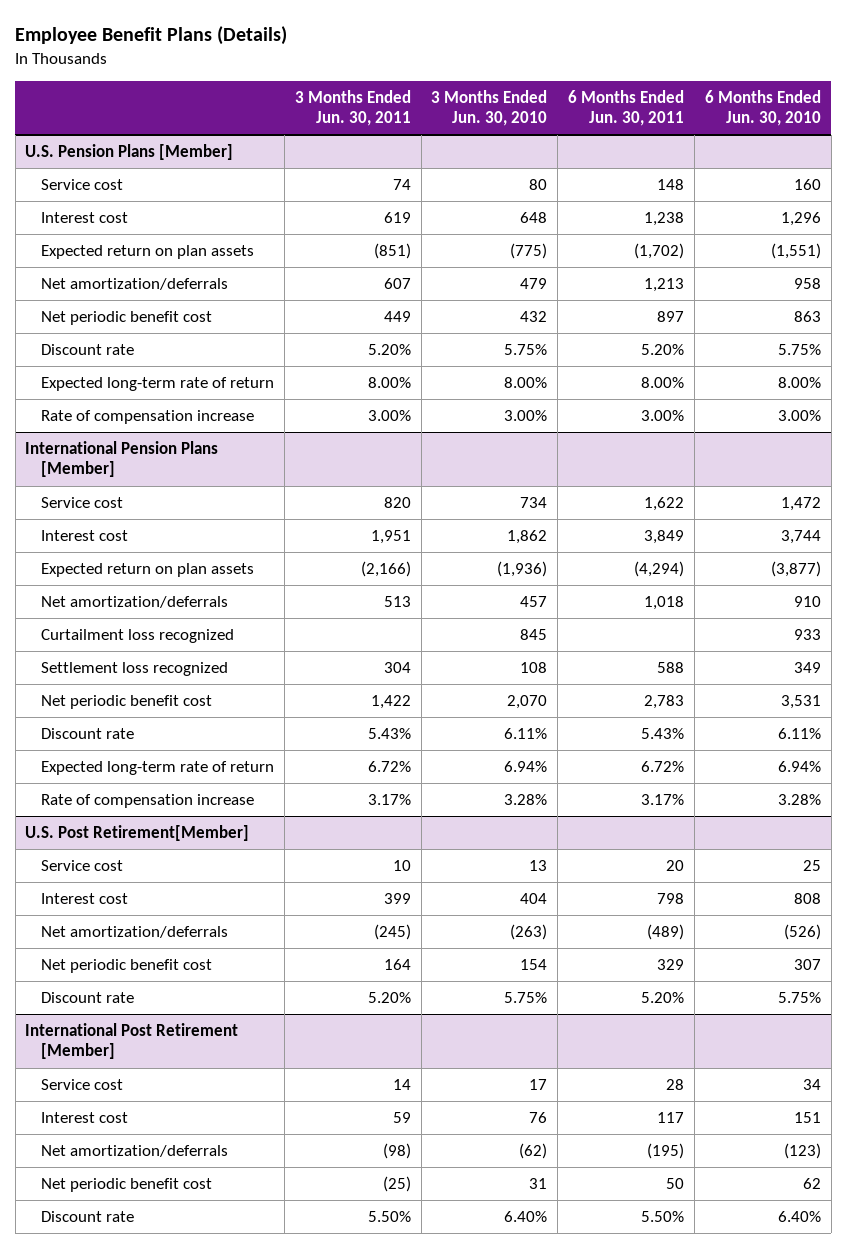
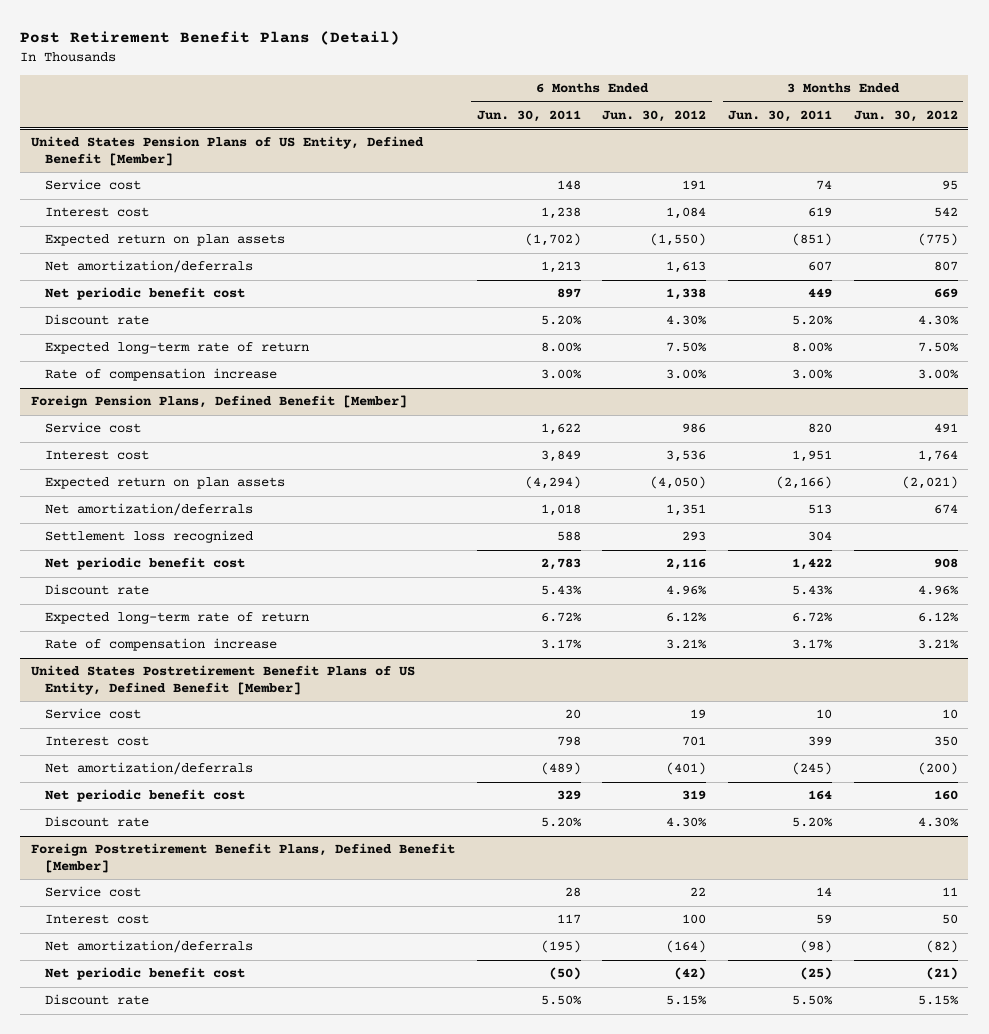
[15,26,288,46] Employee Benefit Plans (Details) -> [20,30,401,45] Post Retirement Benefit Plans (Detail)
[431,89,548,127] 3 Months Ended Jun. 30, 2010 -> none
[704,89,821,127] 6 Months Ended Jun. 30, 2010 -> none
none -> [602,109,707,122] Jun. 30, 2012
none -> [853,109,958,122] Jun. 30, 2012
[25,144,234,161] U.S. Pension Plans [Member] -> none
none -> [31,136,425,167] United States Pension Plans of US Entity, Defined Benefit [Member]
[25,441,219,478] International Pension Plans [Member] -> none
none -> [31,395,408,409] Foreign Pension Plans, Defined Benefit [Member]
[41,629,235,644] Curtailment loss recognized -> none
[25,825,250,842] U.S. Post Retirement[Member] -> none
none -> [31,665,416,696] United States Postretirement Benefit Plans of US Entity, Defined Benefit [Member]
[25,1023,239,1060] International Post Retirement [Member] -> none
none -> [31,843,456,874] Foreign Postretirement Benefit Plans, Defined Benefit [Member]
[666,1178,685,1190] 50 -> [548,967,581,981] (50)

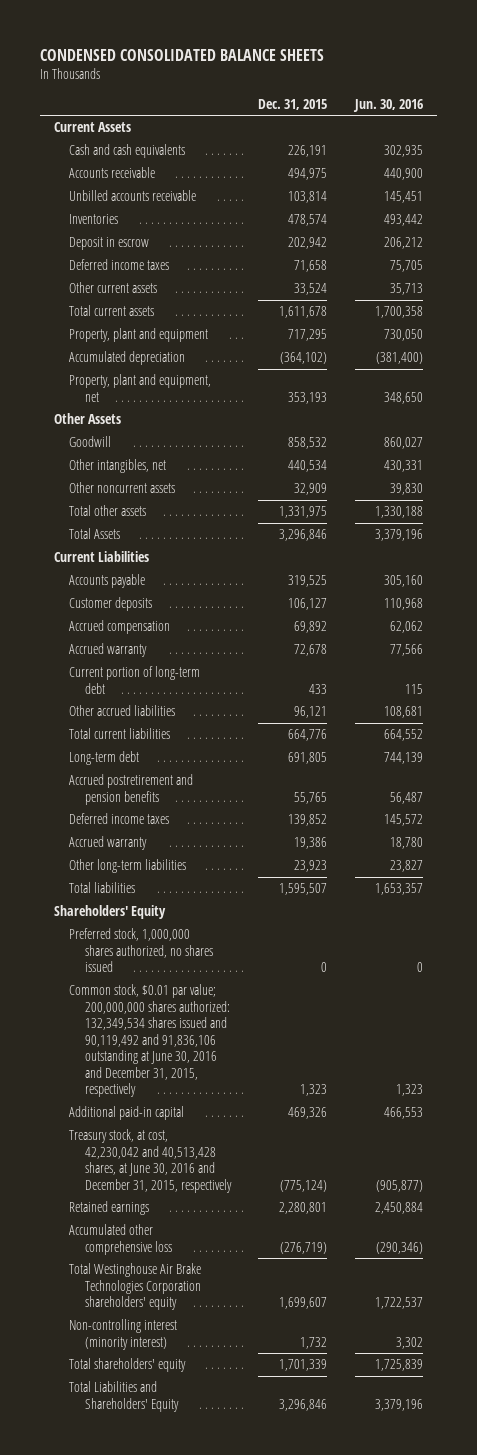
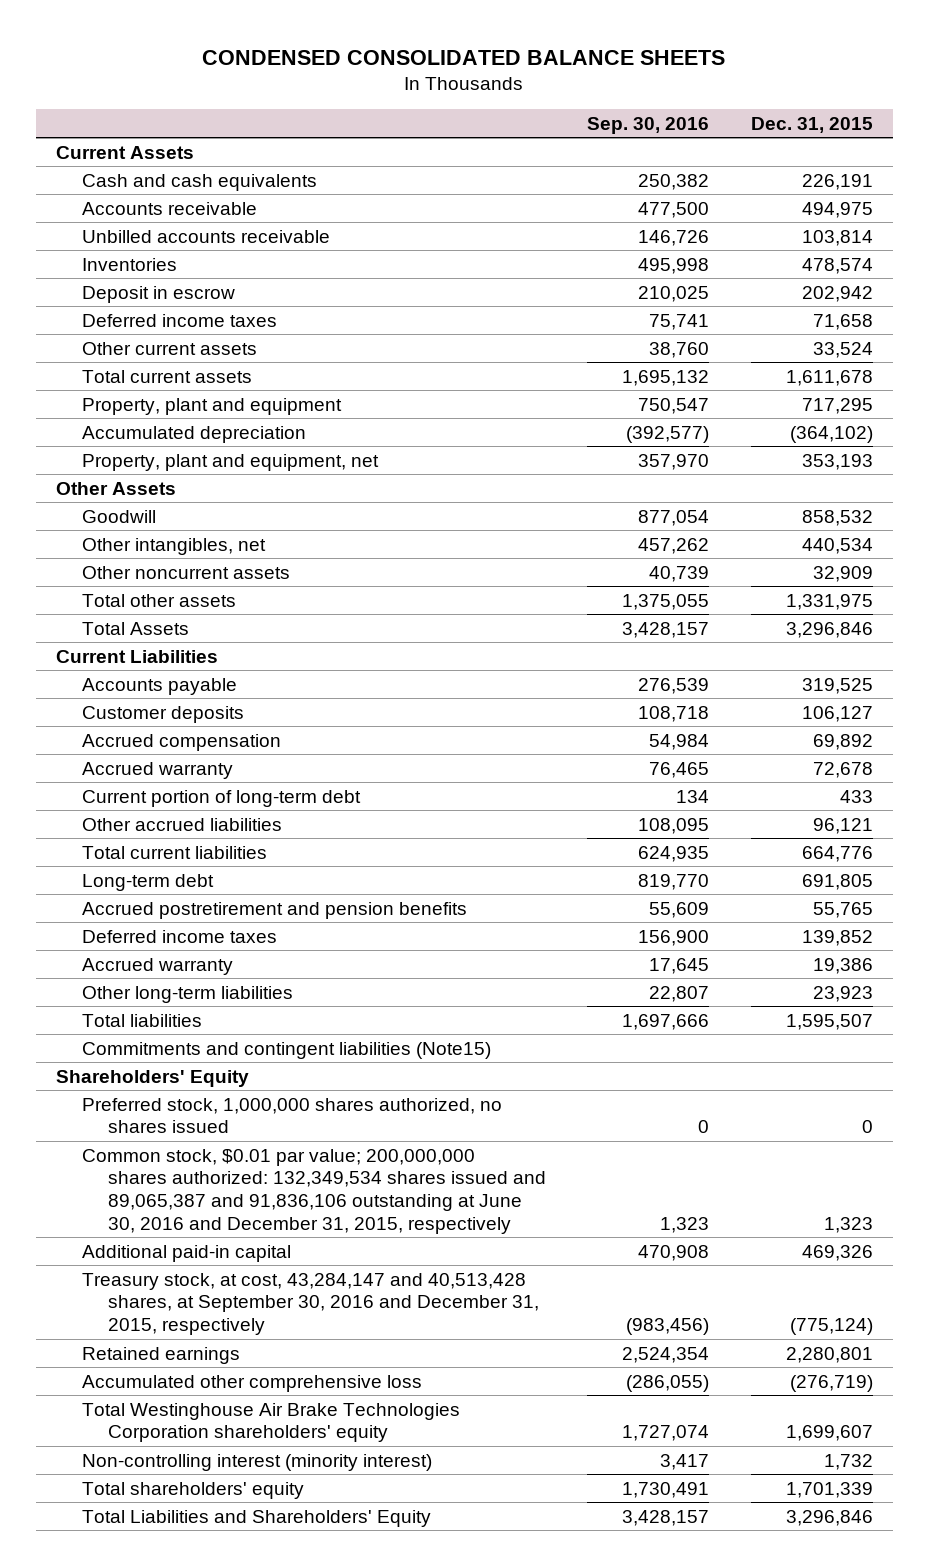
[353,98,424,112] Jun. 30, 2016 -> none
none -> [587,116,710,134] Sep. 30, 2016
none -> [82,1041,492,1059] Commitments and contingent liabilities (Note15)
[69,984,230,1098] Common stock, $0.01 par value; 200,000,000 shares authorized: 132,349,534 shares issued and 90,119,492 and 91,836,106 outstanding at June 30, 2016 and December 31, 2015, respectively -> [82,1148,547,1234] Common stock, $0.01 par value; 200,000,000 shares authorized: 132,349,534 shares issued and 89,065,387 and 91,836,106 outstanding at June 30, 2016 and December 31, 2015, respectively
[69,1129,232,1193] Treasury stock, at cost, 42,230,042 and 40,513,428 shares, at June 30, 2016 and December 31, 2015, respectively -> [82,1272,540,1336] Treasury stock, at cost, 43,284,147 and 40,513,428 shares, at September 30, 2016 and December 31, 2015, respectively

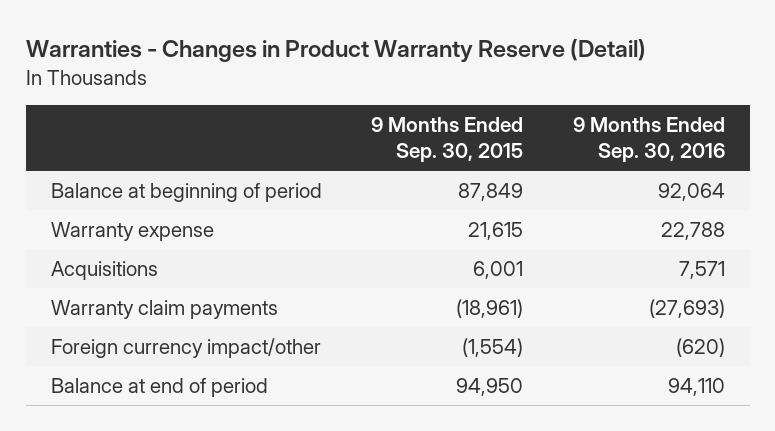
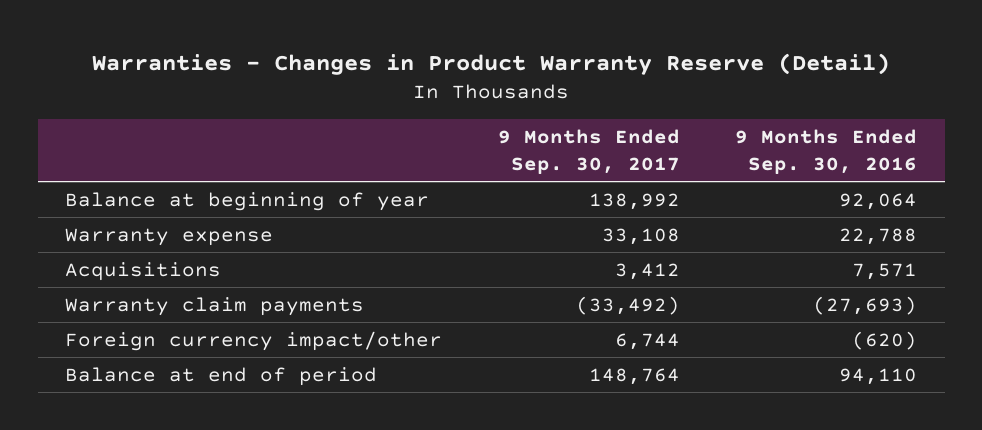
[371,117,524,163] 9 Months Ended Sep. 30, 2015 -> none
none -> [497,128,680,174] 9 Months Ended Sep. 30, 2017
[50,182,322,202] Balance at beginning of period -> [65,191,430,211] Balance at beginning of year

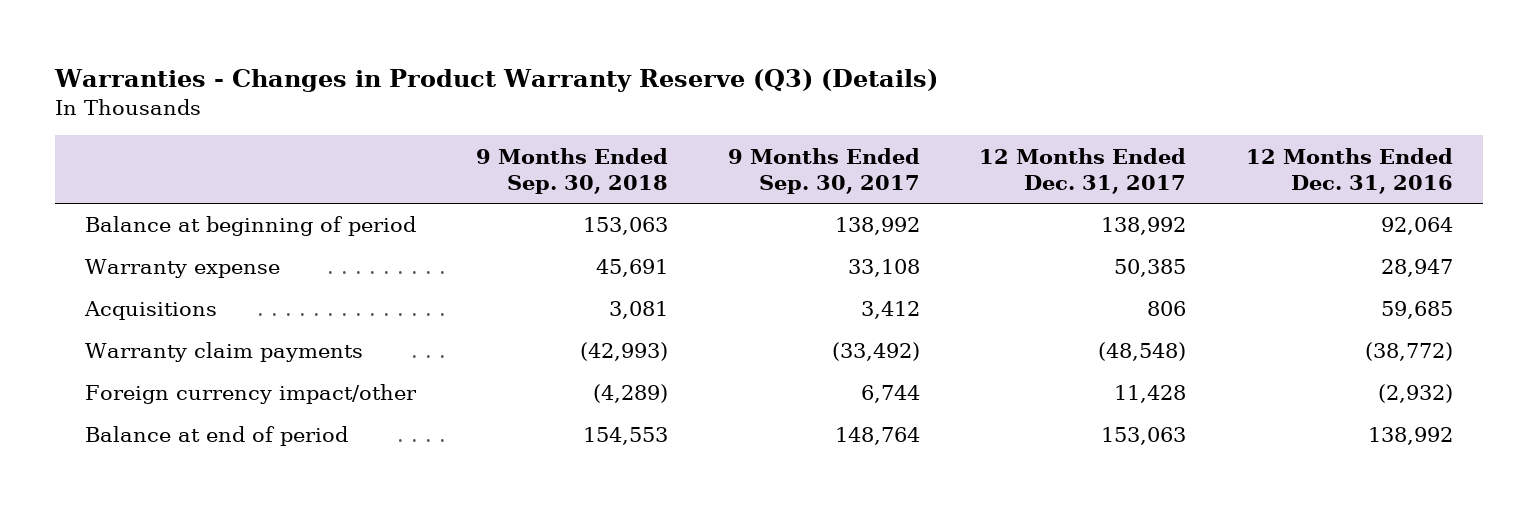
[92,53,891,76] Warranties - Changes in Product Warranty Reserve (Detail) -> [54,68,939,92] Warranties - Changes in Product Warranty Reserve (Q3) (Details)
[735,128,918,174] 9 Months Ended Sep. 30, 2016 -> none
none -> [475,147,668,194] 9 Months Ended Sep. 30, 2018
none -> [979,147,1187,194] 12 Months Ended Dec. 31, 2017
none -> [1246,147,1454,194] 12 Months Ended Dec. 31, 2016
[65,191,430,211] Balance at beginning of year -> [84,216,416,237] Balance at beginning of period

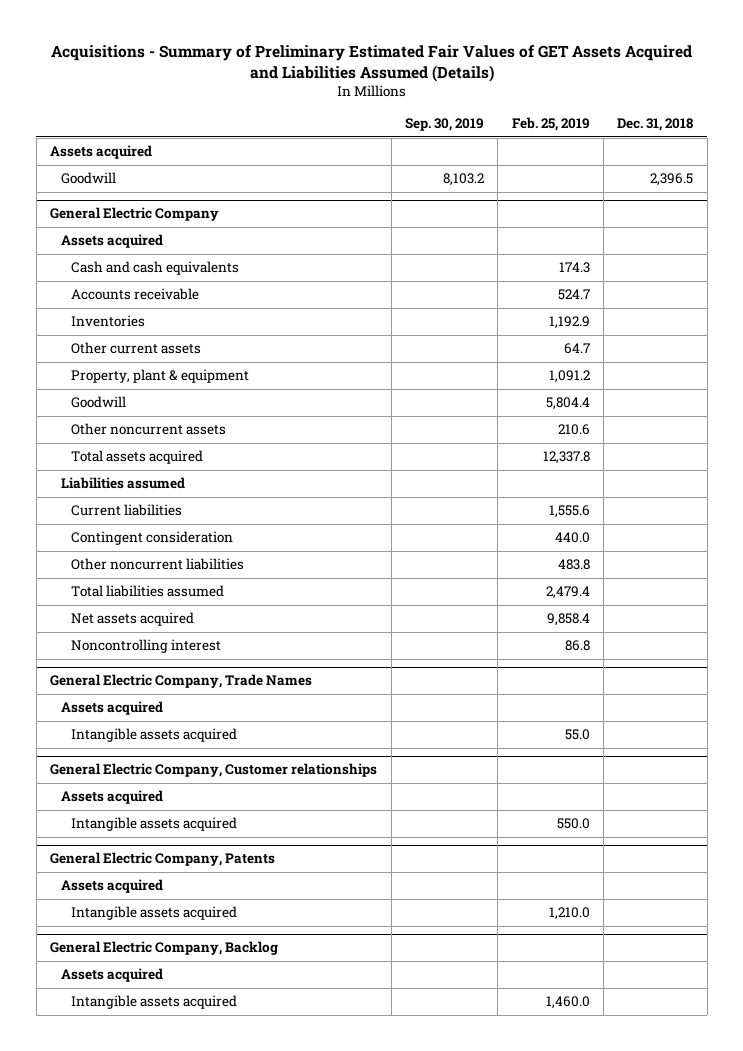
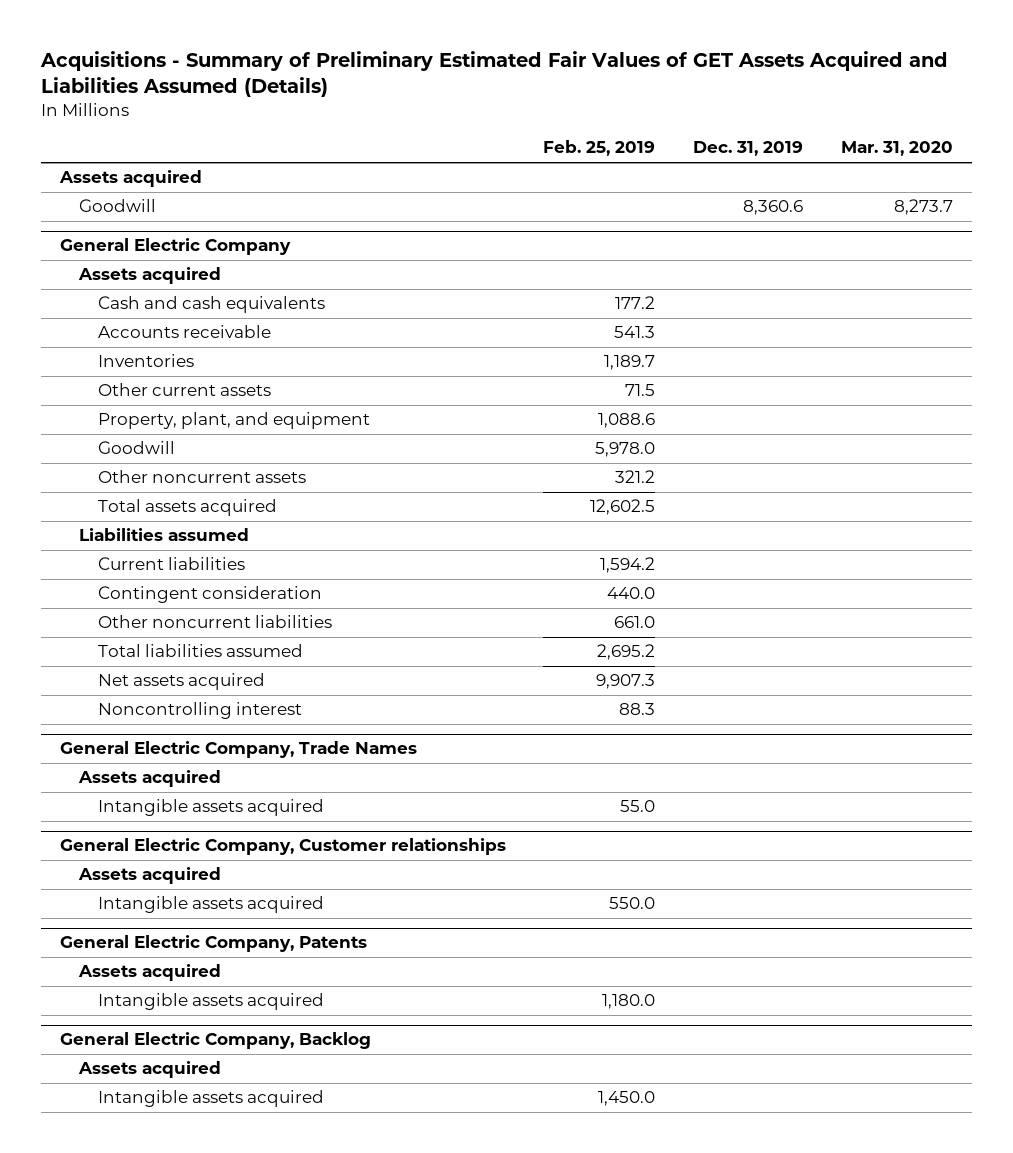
[404,118,484,132] Sep. 30, 2019 -> none
[617,118,694,132] Dec. 31, 2018 -> none
none -> [693,141,804,157] Dec. 31, 2019
none -> [841,141,954,157] Mar. 31, 2020
[558,262,590,274] 174.3 -> [615,296,656,310] 177.2
[557,289,590,301] 524.7 -> [614,326,656,339] 541.3
[548,316,590,330] 1,192.9 -> [604,355,656,371] 1,189.7
[563,343,590,355] 64.7 -> [625,384,656,397] 71.5
[71,369,250,384] Property, plant & equipment -> [98,412,371,430] Property, plant, and equipment
[548,370,590,384] 1,091.2 -> [598,413,656,429] 1,088.6
[545,397,590,411] 5,804.4 -> [595,442,656,458] 5,978.0
[557,424,590,436] 210.6 -> [615,470,656,484] 321.2
[542,451,590,465] 12,337.8 -> [590,499,656,516] 12,602.5
[548,505,590,519] 1,555.6 -> [600,557,656,574] 1,594.2
[557,559,590,571] 483.8 -> [614,616,656,629] 661.0
[545,586,590,600] 2,479.4 -> [597,644,656,661] 2,695.2
[546,613,590,627] 9,858.4 -> [596,674,656,690] 9,907.3
[564,640,590,652] 86.8 -> [619,703,656,716] 88.3
[548,907,590,921] 1,210.0 -> [602,994,656,1010] 1,180.0
[545,996,590,1010] 1,460.0 -> [598,1091,656,1107] 1,450.0

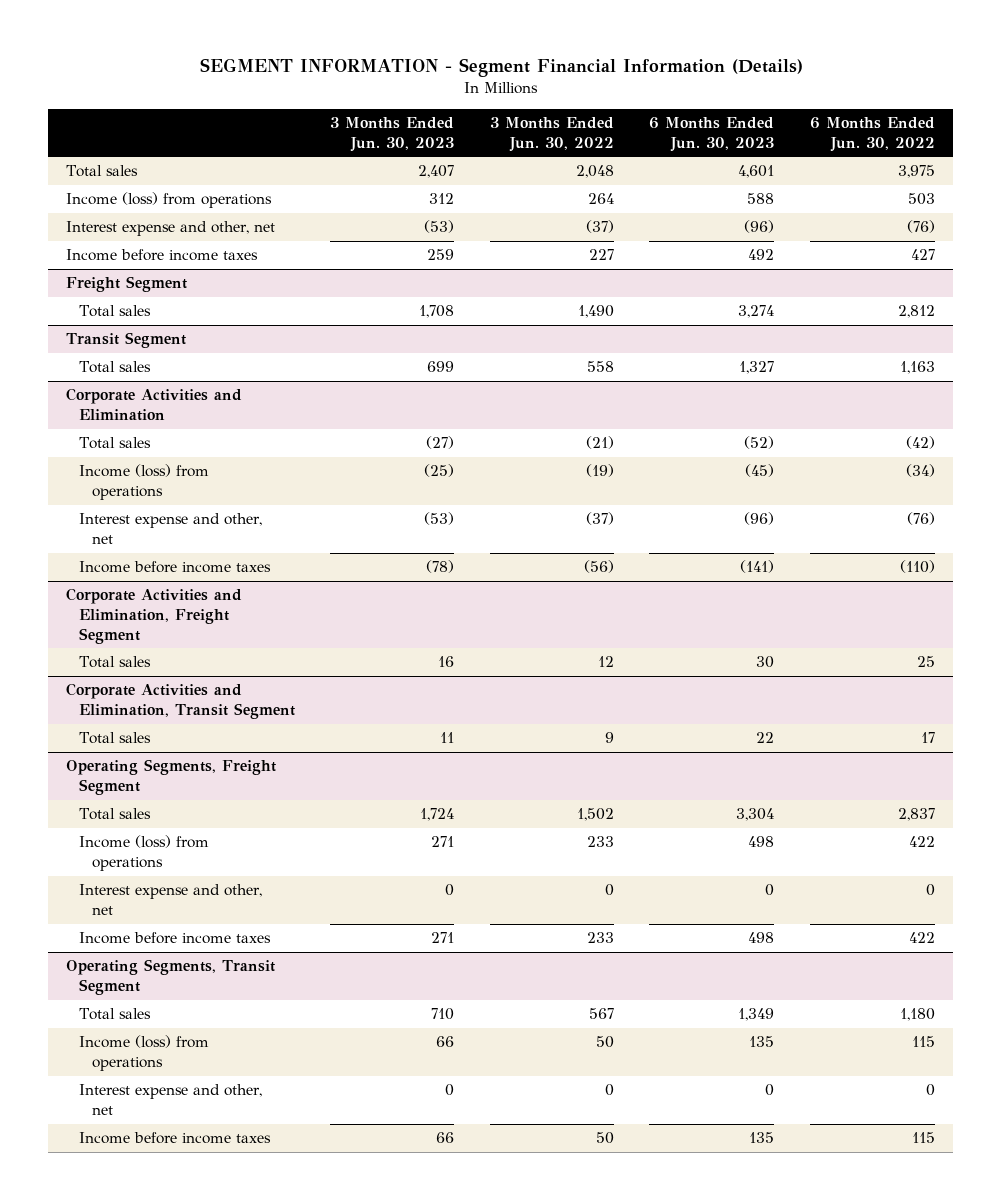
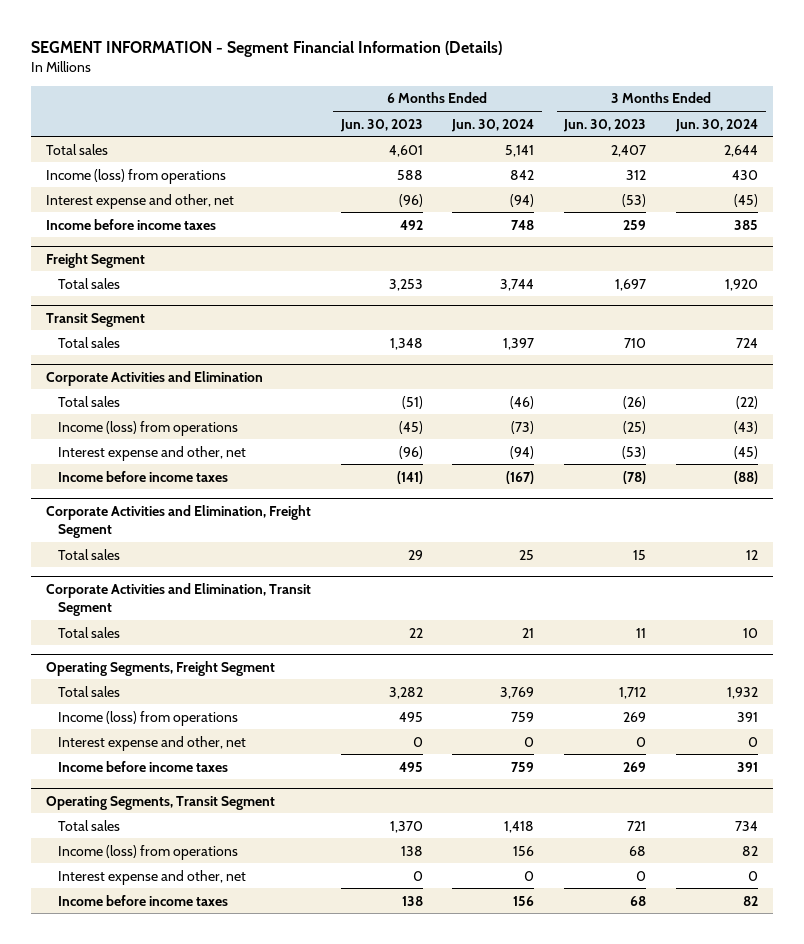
[489,117,614,152] 3 Months Ended Jun. 30, 2022 -> none
[809,117,935,152] 6 Months Ended Jun. 30, 2022 -> none
none -> [451,118,535,132] Jun. 30, 2024
none -> [675,118,759,132] Jun. 30, 2024
[419,305,455,319] 1,708 -> [615,278,647,291] 1,697
[738,305,775,319] 3,274 -> [388,278,423,291] 3,253
[427,361,455,373] 699 -> [624,337,647,348] 710
[739,361,775,375] 1,327 -> [389,337,423,350] 1,348
[426,436,455,450] (27) -> [623,395,647,409] (26)
[744,436,775,450] (52) -> [401,395,423,409] (51)
[438,656,455,668] 16 -> [633,549,647,560] 15
[756,656,775,669] 30 -> [407,549,423,560] 29
[420,808,455,822] 1,724 -> [619,686,647,699] 1,712
[736,808,775,822] 3,304 -> [388,686,423,699] 3,282
[431,836,455,848] 271 -> [623,711,647,722] 269
[748,836,775,848] 498 -> [398,711,423,722] 495
[431,932,455,944] 271 -> [623,761,647,772] 269
[748,932,775,944] 498 -> [398,761,423,772] 495
[431,1008,455,1021] 710 -> [627,820,647,831] 721
[738,1008,775,1022] 1,349 -> [389,820,423,833] 1,370
[436,1036,455,1048] 66 -> [629,845,647,856] 68
[749,1036,775,1048] 135 -> [400,845,423,856] 138
[436,1132,455,1144] 66 -> [630,895,647,906] 68
[749,1132,775,1144] 135 -> [401,895,423,906] 138

